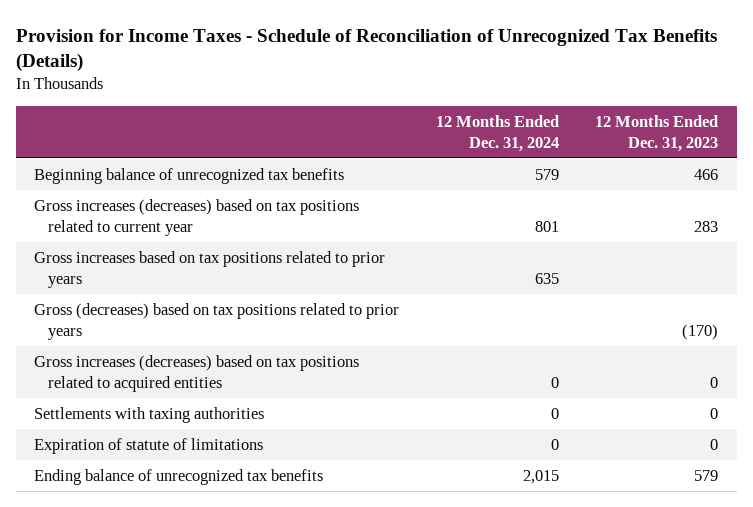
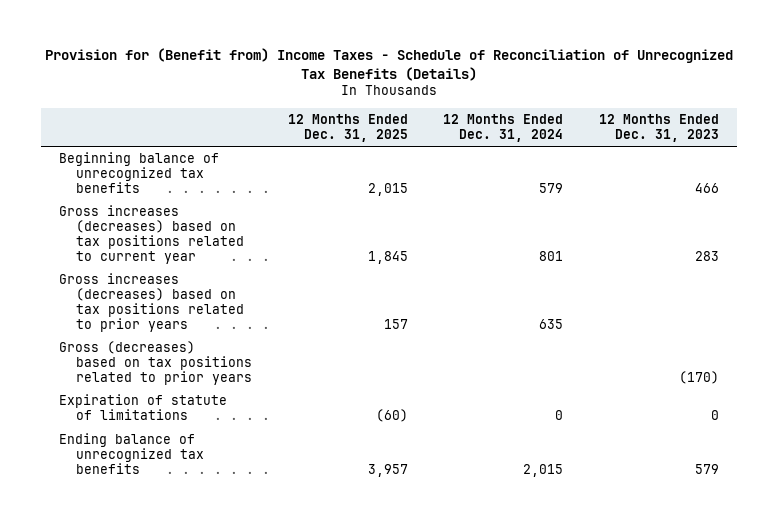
[16,28,718,73] Provision for Income Taxes - Schedule of Reconciliation of Unrecognized Tax Benefits (Details) -> [44,47,733,81] Provision for (Benefit from) Income Taxes - Schedule of Reconciliation of Unrecognized Tax Benefits (Details)
none -> [287,114,408,142] 12 Months Ended Dec. 31, 2025
[34,250,386,289] Gross increases based on tax positions related to prior years -> [58,273,245,332] Gross increases (decreases) based on tax positions related to prior years
[34,354,360,393] Gross increases (decreases) based on tax positions related to acquired entities -> none
[34,406,265,423] Settlements with taxing authorities -> none

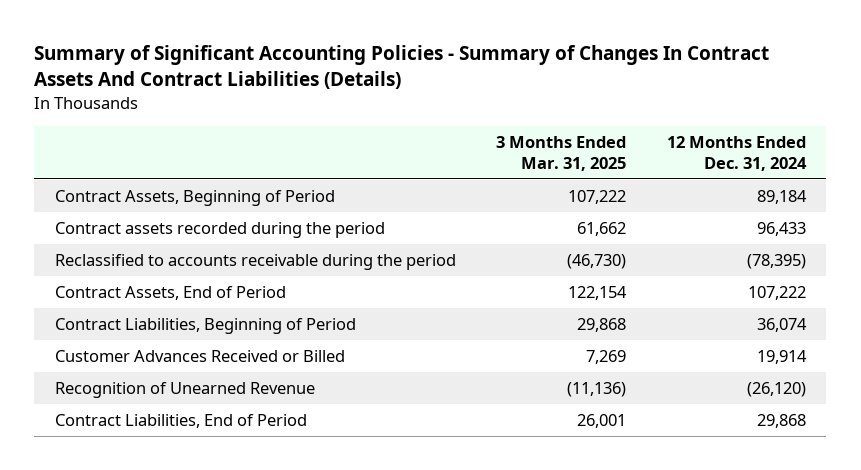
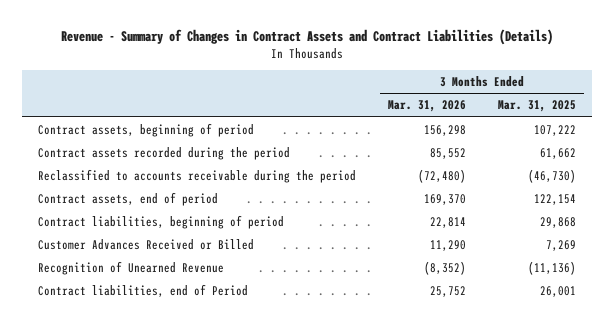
[34,45,770,90] Summary of Significant Accounting Policies - Summary of Changes In Contract Assets And Contract Liabilities (Details) -> [60,29,553,46] Revenue - Summary of Changes in Contract Assets and Contract Liabilities (Details)
[666,135,807,171] 12 Months Ended Dec. 31, 2024 -> none
none -> [387,100,466,113] Mar. 31, 2026
[54,190,335,207] Contract Assets, Beginning of Period -> [37,123,254,138] Contract assets, beginning of period
[54,286,286,301] Contract Assets, End of Period -> [37,192,218,207] Contract assets, end of period
[54,318,356,335] Contract Liabilities, Beginning of Period -> [37,215,284,230] Contract liabilities, beginning of period
[54,414,307,429] Contract Liabilities, End of Period -> [37,284,248,298] Contract liabilities, end of Period

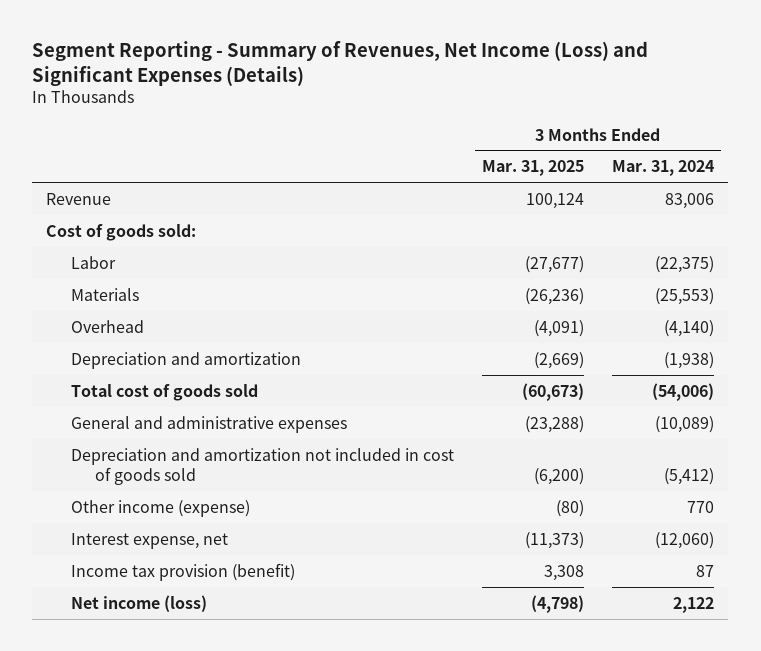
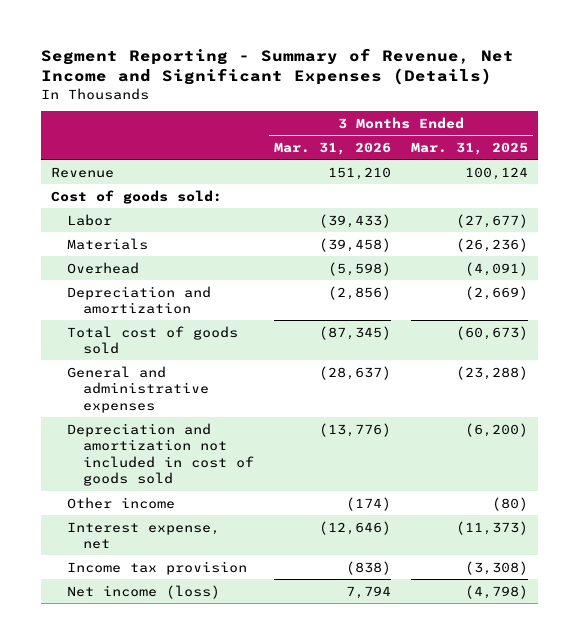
[32,41,649,86] Segment Reporting - Summary of Revenues, Net Income (Loss) and Significant Expenses (Details) -> [40,47,514,85] Segment Reporting - Summary of Revenue, Net Income and Significant Expenses (Details)
[612,160,715,177] Mar. 31, 2024 -> none
none -> [274,141,392,155] Mar. 31, 2026
[70,499,250,517] Other income (expense) -> [66,496,175,509] Other income
[70,562,295,581] Income tax provision (benefit) -> [66,560,247,575] Income tax provision
[543,564,584,581] 3,308 -> [464,560,528,575] (3,308)

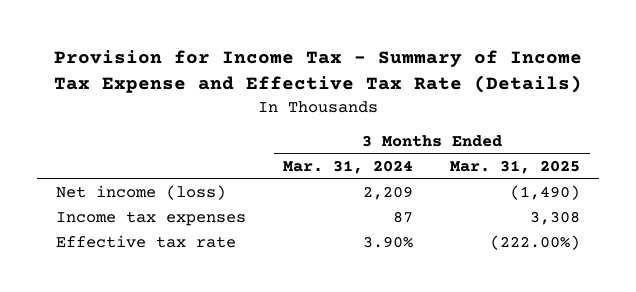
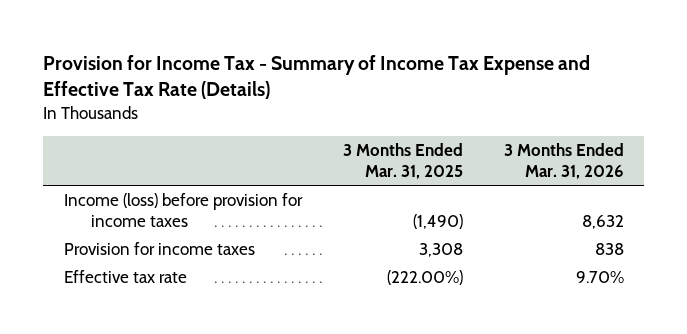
[283,160,414,175] Mar. 31, 2024 -> none
none -> [503,143,624,179] 3 Months Ended Mar. 31, 2026
[55,185,226,201] Net income (loss) -> [63,193,303,227] Income (loss) before provision for income taxes
[55,211,246,227] Income tax expenses -> [63,242,255,256] Provision for income taxes

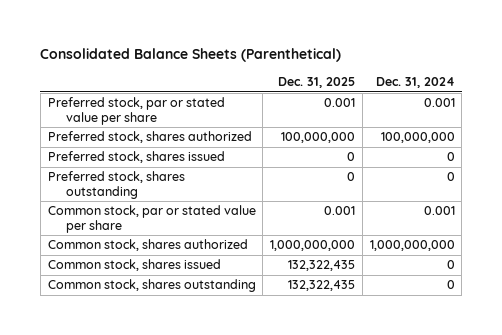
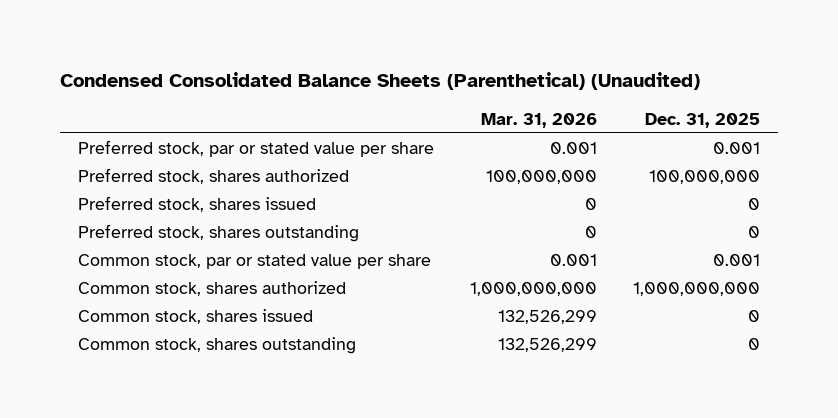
[40,48,342,63] Consolidated Balance Sheets (Parenthetical) -> [60,72,701,91] Condensed Consolidated Balance Sheets (Parenthetical) (Unaudited)
[375,77,455,89] Dec. 31, 2024 -> none
none -> [481,112,598,128] Mar. 31, 2026
[288,260,356,272] 132,322,435 -> [748,310,761,323] 0
[288,280,356,292] 132,322,435 -> [748,338,761,351] 0

